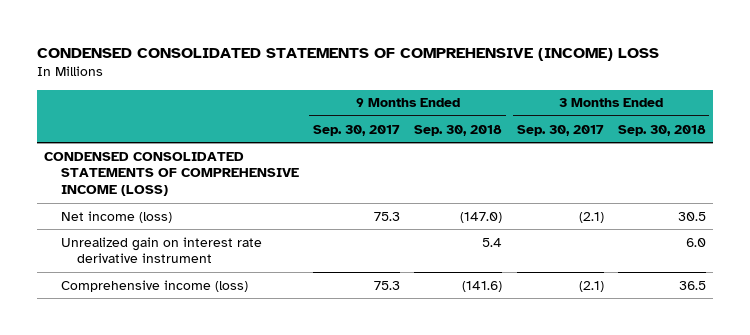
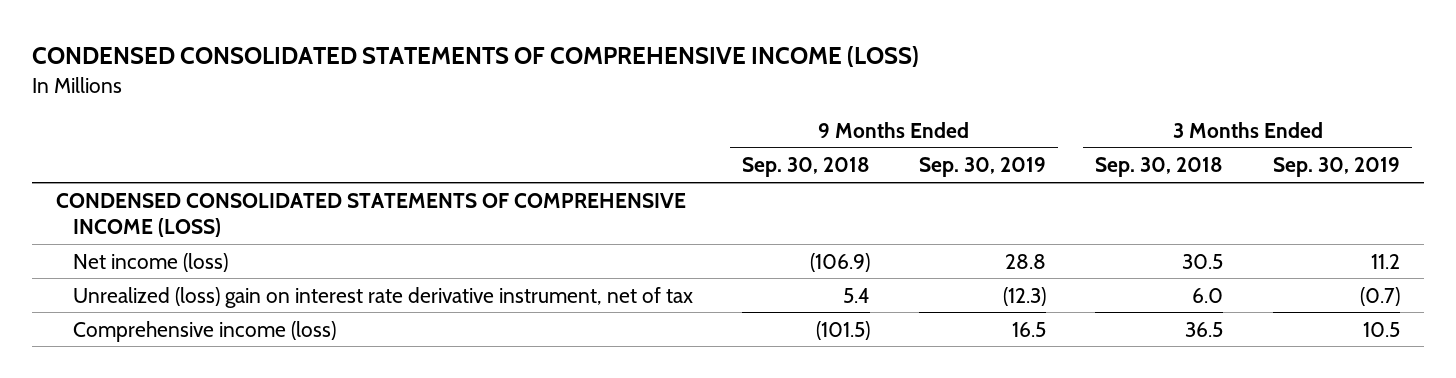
[37,48,660,62] CONDENSED CONSOLIDATED STATEMENTS OF COMPREHENSIVE (INCOME) LOSS -> [31,46,919,68] CONDENSED CONSOLIDATED STATEMENTS OF COMPREHENSIVE INCOME (LOSS)
[312,124,400,136] Sep. 30, 2017 -> none
[516,124,604,136] Sep. 30, 2017 -> none
none -> [919,157,1047,178] Sep. 30, 2019
none -> [1272,157,1400,178] Sep. 30, 2019
[460,211,503,223] (147.0) -> [809,252,870,272] (106.9)
[60,236,262,264] Unrealized gain on interest rate derivative instrument -> [72,286,693,308] Unrealized (loss) gain on interest rate derivative instrument, net of tax
[462,280,503,292] (141.6) -> [815,320,870,340] (101.5)

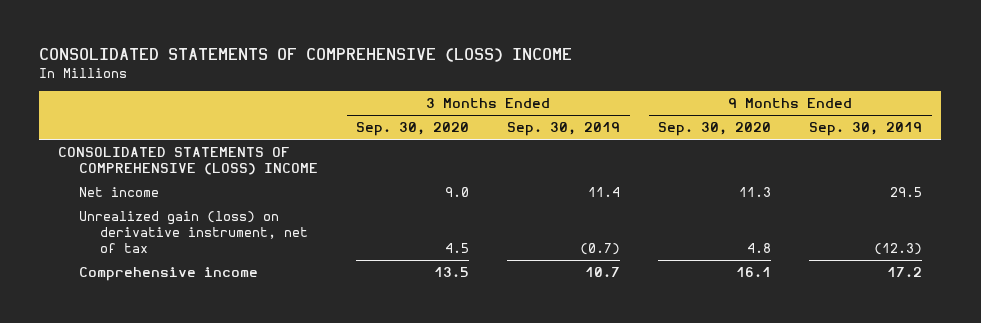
[31,46,919,68] CONDENSED CONSOLIDATED STATEMENTS OF COMPREHENSIVE INCOME (LOSS) -> [39,47,573,62] CONSOLIDATED STATEMENTS OF COMPREHENSIVE (LOSS) INCOME
[741,157,870,178] Sep. 30, 2018 -> none
[1095,157,1224,178] Sep. 30, 2018 -> none
none -> [356,122,470,137] Sep. 30, 2020
none -> [658,122,772,137] Sep. 30, 2020
[56,192,687,237] CONDENSED CONSOLIDATED STATEMENTS OF COMPREHENSIVE INCOME (LOSS) -> [58,147,319,175] CONSOLIDATED STATEMENTS OF COMPREHENSIVE (LOSS) INCOME
[72,252,228,272] Net income (loss) -> [79,187,160,198] Net income
[1005,253,1047,269] 28.8 -> [890,187,923,198] 29.5
[1370,253,1400,269] 11.2 -> [588,187,621,198] 11.4
[72,286,693,308] Unrealized (loss) gain on interest rate derivative instrument, net of tax -> [79,211,308,253] Unrealized gain (loss) on derivative instrument, net of tax
[72,320,336,342] Comprehensive income (loss) -> [79,267,259,282] Comprehensive income
[1012,321,1047,337] 16.5 -> [887,267,923,278] 17.2
[1362,321,1400,337] 10.5 -> [585,267,621,278] 10.7

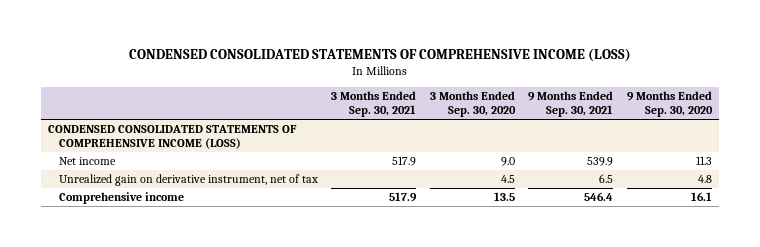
[39,47,573,62] CONSOLIDATED STATEMENTS OF COMPREHENSIVE (LOSS) INCOME -> [128,48,631,63] CONDENSED CONSOLIDATED STATEMENTS OF COMPREHENSIVE INCOME (LOSS)
[507,122,621,137] Sep. 30, 2019 -> none
[809,122,923,137] Sep. 30, 2019 -> none
none -> [331,91,417,118] 3 Months Ended Sep. 30, 2021
none -> [528,91,614,118] 9 Months Ended Sep. 30, 2021
[58,147,319,175] CONSOLIDATED STATEMENTS OF COMPREHENSIVE (LOSS) INCOME -> [47,124,297,150] CONDENSED CONSOLIDATED STATEMENTS OF COMPREHENSIVE INCOME (LOSS)
[79,211,308,253] Unrealized gain (loss) on derivative instrument, net of tax -> [58,173,318,186] Unrealized gain on derivative instrument, net of tax

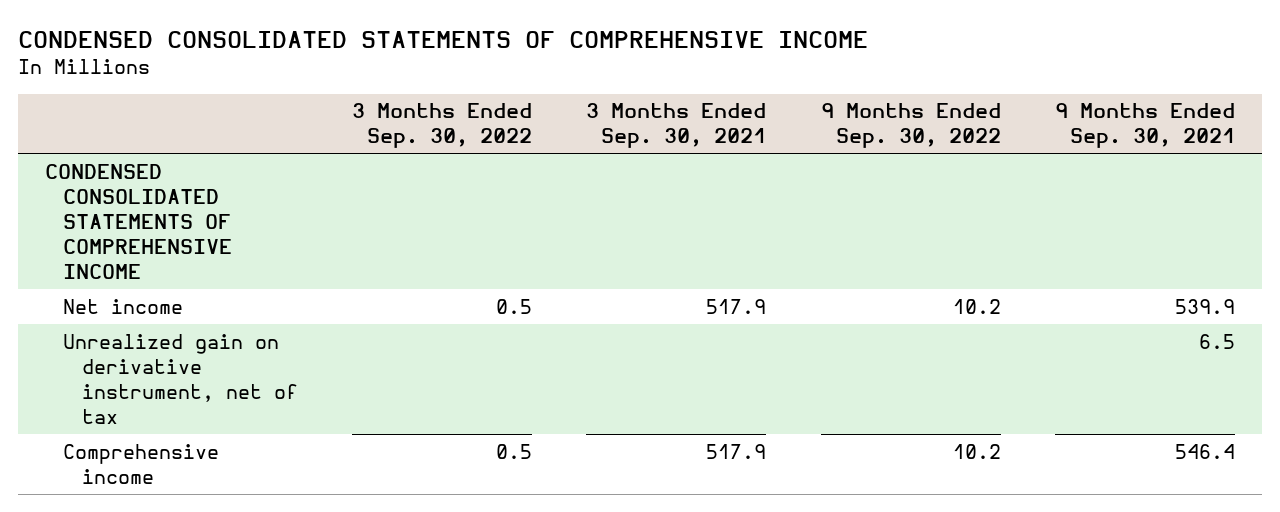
[128,48,631,63] CONDENSED CONSOLIDATED STATEMENTS OF COMPREHENSIVE INCOME (LOSS) -> [17,31,868,49] CONDENSED CONSOLIDATED STATEMENTS OF COMPREHENSIVE INCOME
[429,91,516,118] 3 Months Ended Sep. 30, 2020 -> none
[627,91,714,118] 9 Months Ended Sep. 30, 2020 -> none
none -> [352,103,533,149] 3 Months Ended Sep. 30, 2022
none -> [820,103,1001,149] 9 Months Ended Sep. 30, 2022
[47,124,297,150] CONDENSED CONSOLIDATED STATEMENTS OF COMPREHENSIVE INCOME (LOSS) -> [45,163,233,279] CONDENSED CONSOLIDATED STATEMENTS OF COMPREHENSIVE INCOME

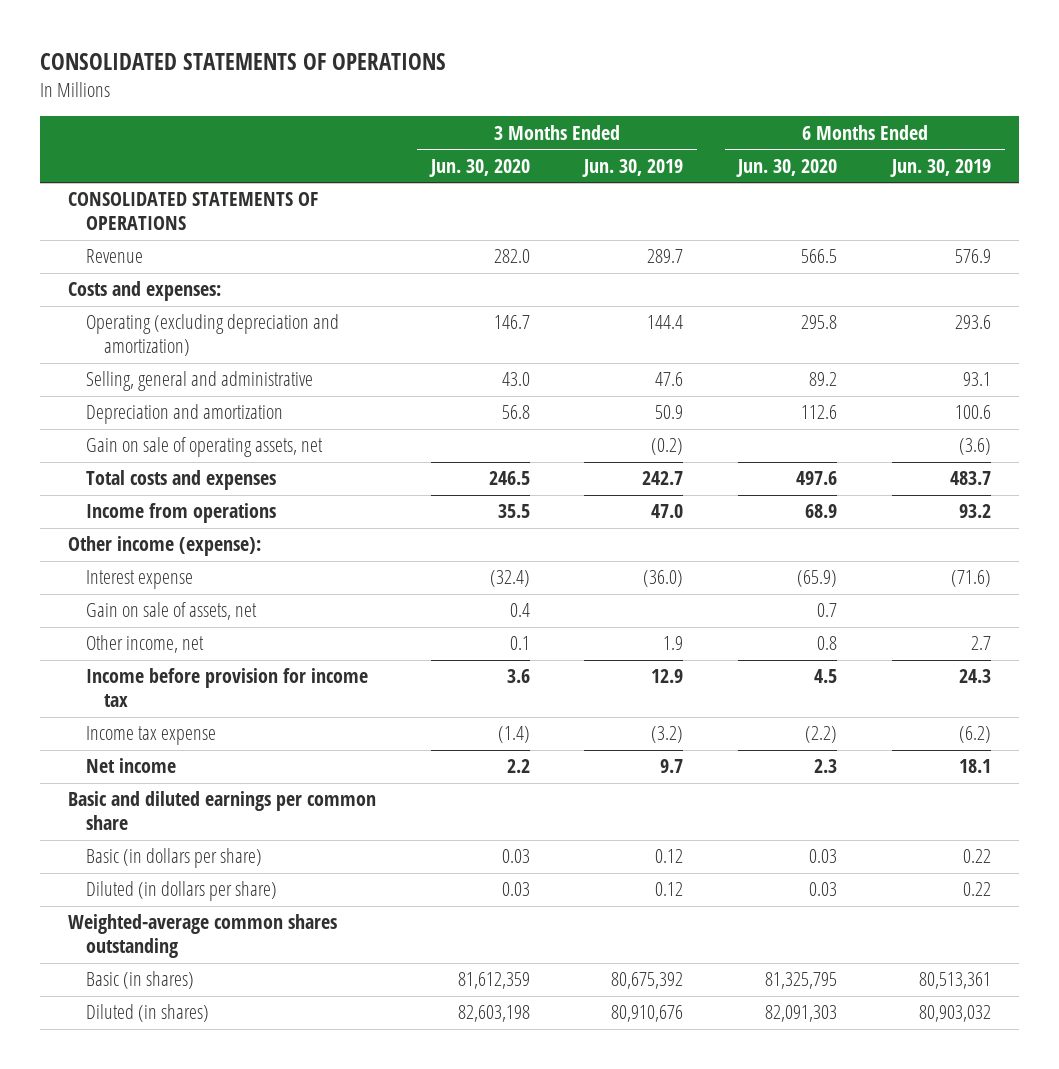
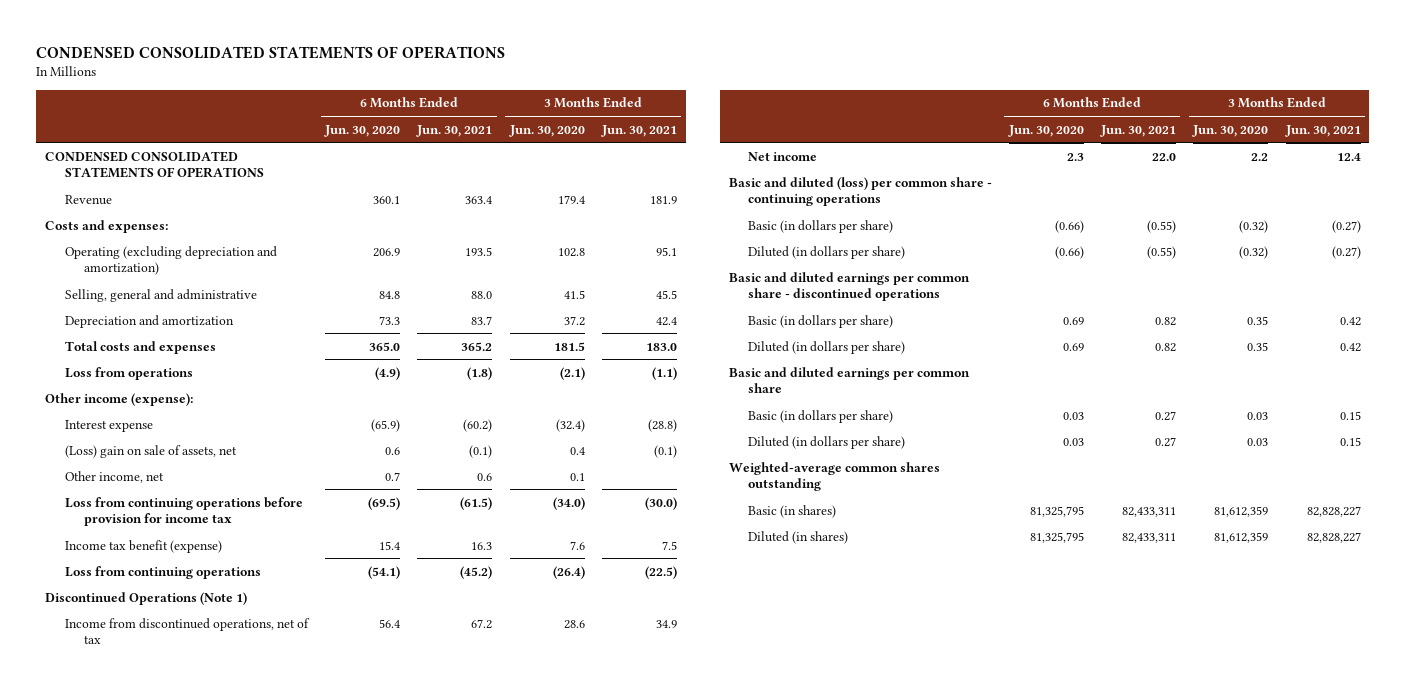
[40,53,447,71] CONSOLIDATED STATEMENTS OF OPERATIONS -> [36,45,506,59] CONDENSED CONSOLIDATED STATEMENTS OF OPERATIONS
[582,158,684,177] Jun. 30, 2019 -> none
[890,158,992,177] Jun. 30, 2019 -> none
none -> [416,124,493,137] Jun. 30, 2021
none -> [600,124,677,137] Jun. 30, 2021
[67,192,318,231] CONSOLIDATED STATEMENTS OF OPERATIONS -> [44,150,264,179] CONDENSED CONSOLIDATED STATEMENTS OF OPERATIONS
[493,249,530,264] 282.0 -> [557,194,585,204] 179.4
[801,249,838,264] 566.5 -> [373,195,401,204] 360.1
[85,437,323,458] Gain on sale of operating assets, net -> none
[493,315,530,330] 146.7 -> [557,247,585,257] 102.8
[801,315,838,330] 295.8 -> [373,247,401,257] 206.9
[501,372,530,387] 43.0 -> [563,289,585,299] 41.5
[809,372,838,387] 89.2 -> [379,290,401,299] 84.8
[501,405,530,420] 56.8 -> [563,315,585,326] 37.2
[801,405,838,420] 112.6 -> [379,315,401,325] 73.3
[488,471,530,486] 246.5 -> [553,341,585,351] 181.5
[796,471,838,486] 497.6 -> [369,341,401,351] 365.0
[85,503,276,524] Income from operations -> [64,366,193,380] Loss from operations
[497,504,530,519] 35.5 -> [559,366,585,380] (2.1)
[805,504,838,519] 68.9 -> [375,366,401,380] (4.9)
[85,602,257,621] Gain on sale of assets, net -> [64,444,237,458] (Loss) gain on sale of assets, net
[817,603,838,618] 0.7 -> [385,446,401,455] 0.6
[817,636,838,651] 0.8 -> [385,471,401,481] 0.7
[85,668,368,708] Income before provision for income tax -> [64,496,303,527] Loss from continuing operations before provision for income tax
[506,669,530,684] 3.6 -> [552,496,585,510] (34.0)
[814,669,838,684] 4.5 -> [368,496,401,510] (69.5)
[85,726,216,746] Income tax expense -> [64,539,222,553] Income tax benefit (expense)
[497,726,530,744] (1.4) -> [569,540,585,550] 7.6
[805,726,838,744] (2.2) -> [379,540,401,550] 15.4
none -> [64,565,261,579] Loss from continuing operations
none -> [44,591,247,605] Discontinued Operations (Note 1)
none -> [64,617,310,645] Income from discontinued operations, net of tax
none -> [728,176,992,207] Basic and diluted (loss) per common share - continuing operations
none -> [748,219,894,233] Basic (in dollars per share)
none -> [748,245,906,259] Diluted (in dollars per share)
none -> [728,271,970,302] Basic and diluted earnings per common share - discontinued operations
none -> [748,314,894,328] Basic (in dollars per share)
none -> [748,340,906,354] Diluted (in dollars per share)
[457,1005,530,1023] 82,603,198 -> [1214,531,1269,543] 81,612,359
[765,1005,838,1023] 82,091,303 -> [1029,531,1084,543] 81,325,795

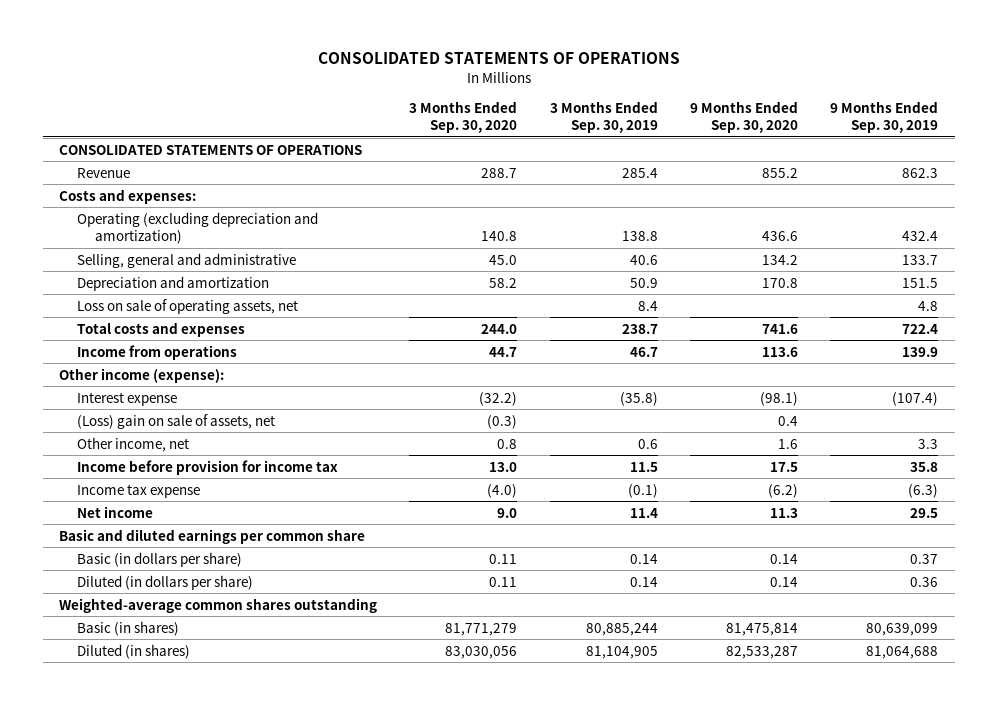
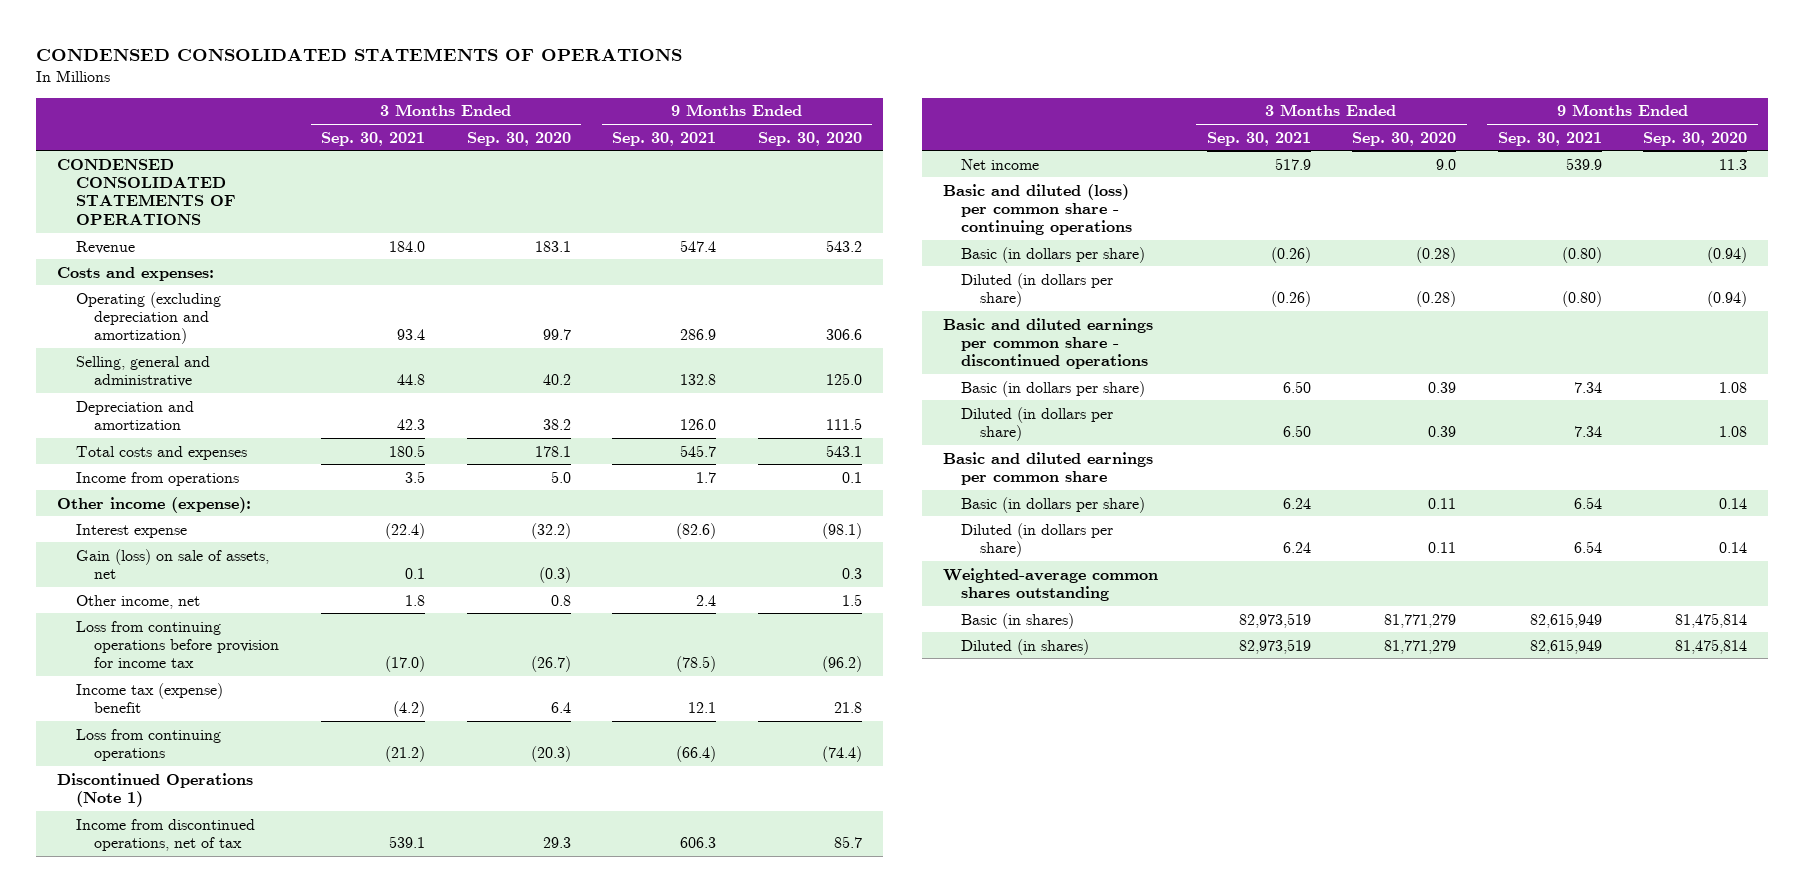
[317,52,680,65] CONSOLIDATED STATEMENTS OF OPERATIONS -> [36,47,683,61] CONDENSED CONSOLIDATED STATEMENTS OF OPERATIONS
[549,100,658,134] 3 Months Ended Sep. 30, 2019 -> none
[830,100,939,134] 9 Months Ended Sep. 30, 2019 -> none
none -> [320,131,425,146] Sep. 30, 2021
none -> [612,131,717,146] Sep. 30, 2021
[59,144,363,155] CONSOLIDATED STATEMENTS OF OPERATIONS -> [57,158,236,225] CONDENSED CONSOLIDATED STATEMENTS OF OPERATIONS
[481,167,518,178] 288.7 -> [534,240,571,252] 183.1
[762,167,799,178] 855.2 -> [825,239,862,252] 543.2
[76,298,298,314] Loss on sale of operating assets, net -> none
[481,230,518,241] 140.8 -> [542,329,571,341] 99.7
[762,230,799,241] 436.6 -> [825,329,862,341] 306.6
[489,254,518,265] 45.0 -> [542,373,571,385] 40.2
[762,254,799,265] 134.2 -> [825,372,862,385] 125.0
[489,277,518,288] 58.2 -> [542,418,571,430] 38.2
[762,277,799,288] 170.8 -> [825,417,862,430] 111.5
[481,323,518,334] 244.0 -> [534,445,571,457] 178.1
[762,323,799,334] 741.6 -> [825,444,862,457] 543.1
[489,346,518,357] 44.7 -> [550,470,571,483] 5.0
[762,346,799,357] 113.6 -> [841,471,862,483] 0.1
[76,413,275,429] (Loss) gain on sale of assets, net -> [75,548,269,579] Gain (loss) on sale of assets, net
[778,415,799,426] 0.4 -> [841,567,862,579] 0.3
[778,438,799,449] 1.6 -> [841,593,862,606] 1.5
[76,459,338,475] Income before provision for income tax -> [75,620,280,669] Loss from continuing operations before provision for income tax
[489,461,518,472] 13.0 -> [530,656,571,673] (26.7)
[770,461,799,472] 17.5 -> [821,656,862,673] (96.2)
[76,483,200,498] Income tax expense -> [75,682,223,713] Income tax (expense) benefit
[487,483,518,498] (4.0) -> [550,701,571,713] 6.4
[768,483,799,498] (6.2) -> [833,701,862,713] 21.8
none -> [75,728,221,761] Loss from continuing operations
none -> [57,772,254,807] Discontinued Operations (Note 1)
none -> [75,818,255,851] Income from discontinued operations, net of tax
none -> [942,183,1133,236] Basic and diluted (loss) per common share - continuing operations
none -> [961,246,1146,263] Basic (in dollars per share)
none -> [961,272,1114,307] Diluted (in dollars per share)
none -> [942,317,1153,370] Basic and diluted earnings per common share - discontinued operations
none -> [961,380,1146,397] Basic (in dollars per share)
none -> [961,406,1114,441] Diluted (in dollars per share)
[445,645,518,659] 83,030,056 -> [1384,639,1457,654] 81,771,279
[726,645,799,659] 82,533,287 -> [1675,638,1748,654] 81,475,814

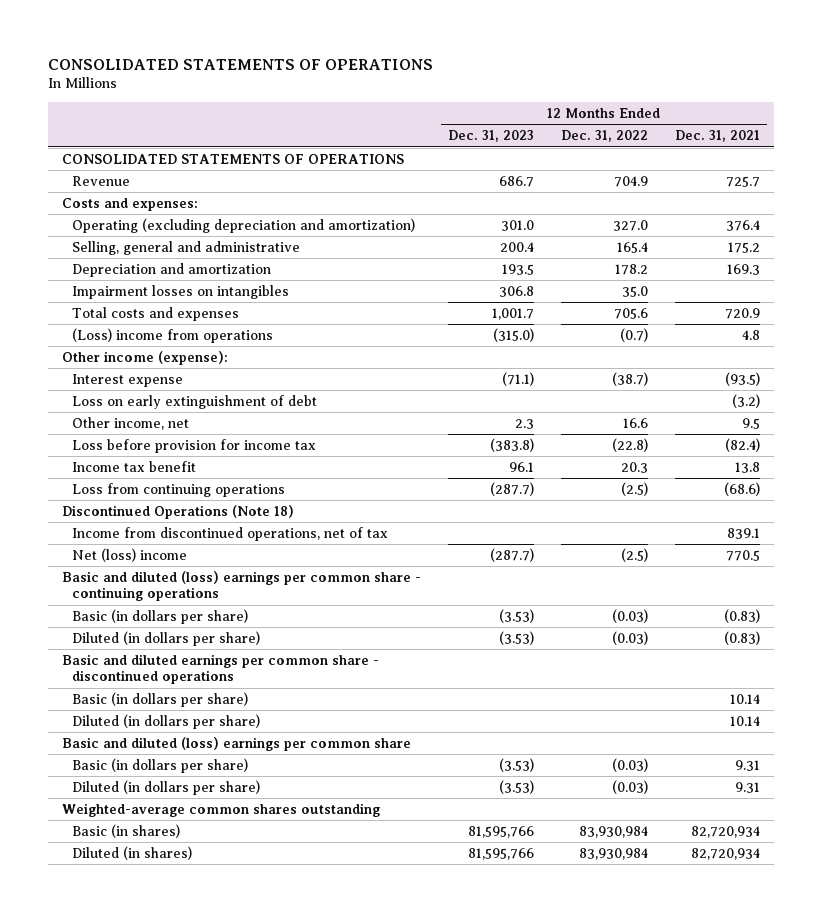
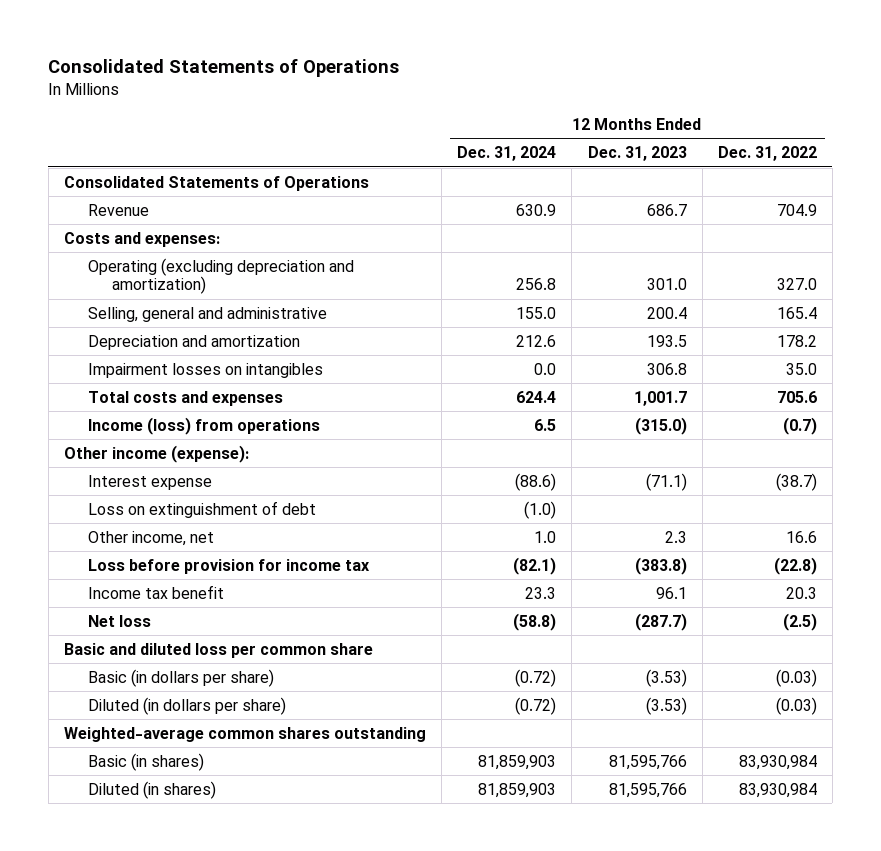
[48,58,434,70] CONSOLIDATED STATEMENTS OF OPERATIONS -> [48,59,400,78] Consolidated Statements of Operations
[675,130,761,143] Dec. 31, 2021 -> none
none -> [457,146,557,162] Dec. 31, 2024
[61,153,404,164] CONSOLIDATED STATEMENTS OF OPERATIONS -> [64,175,370,191] Consolidated Statements of Operations
[72,327,274,343] (Loss) income from operations -> [87,416,320,435] Income (loss) from operations
[72,394,318,409] Loss on early extinguishment of debt -> [87,500,316,518] Loss on extinguishment of debt
[72,482,286,497] Loss from continuing operations -> none
[61,504,294,519] Discontinued Operations (Note 18) -> none
[72,526,389,541] Income from discontinued operations, net of tax -> none
[61,570,421,602] Basic and diluted (loss) earnings per common share - continuing operations -> none
[72,608,249,624] Basic (in dollars per share) -> none
[72,630,261,646] Diluted (in dollars per share) -> none
[61,653,379,685] Basic and diluted earnings per common share - discontinued operations -> none
[72,691,249,707] Basic (in dollars per share) -> none
[72,713,261,729] Diluted (in dollars per share) -> none
[72,547,188,562] Net (loss) income -> [87,614,151,627] Net loss
[61,736,411,751] Basic and diluted (loss) earnings per common share -> [64,642,374,658] Basic and diluted loss per common share

